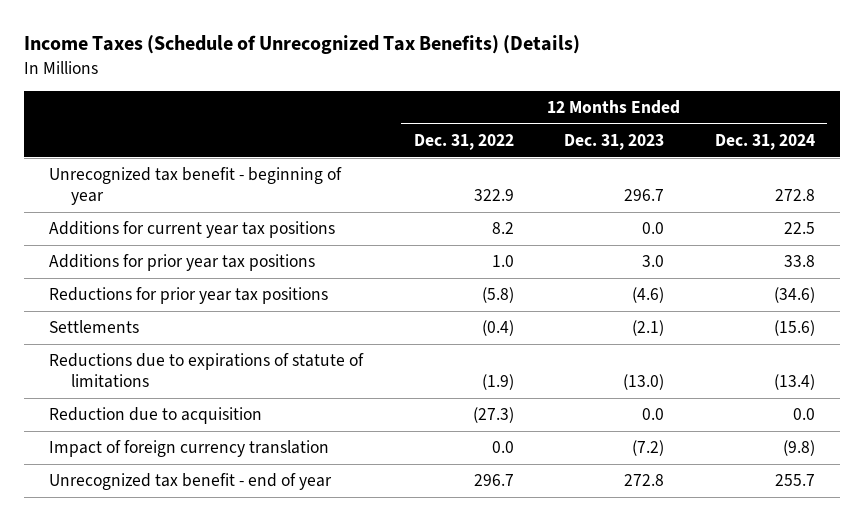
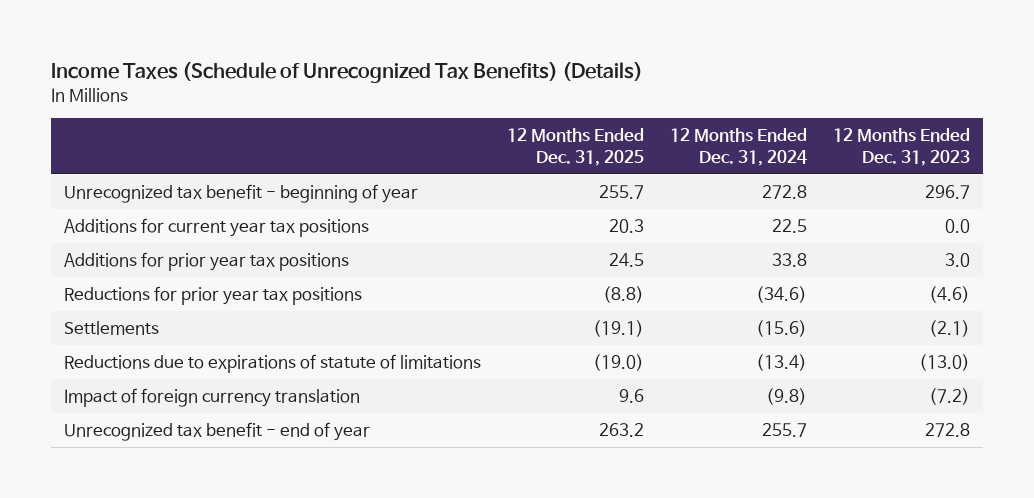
[413,134,514,151] Dec. 31, 2022 -> none
none -> [507,127,645,166] 12 Months Ended Dec. 31, 2025
[48,407,262,425] Reduction due to acquisition -> none

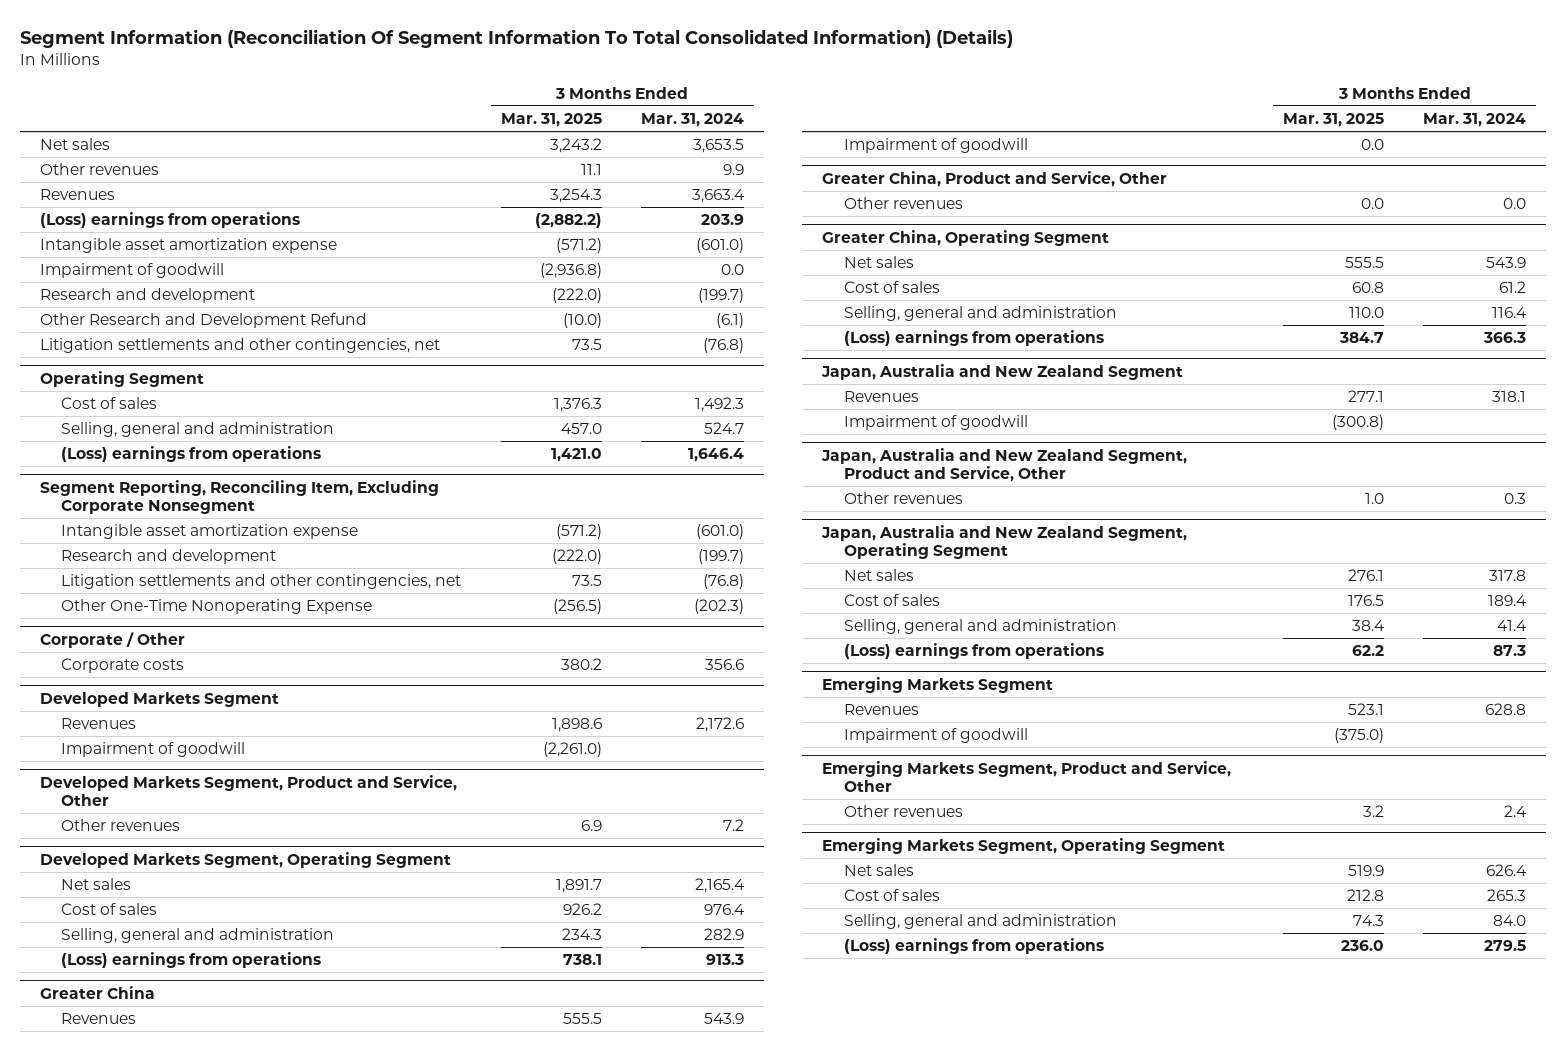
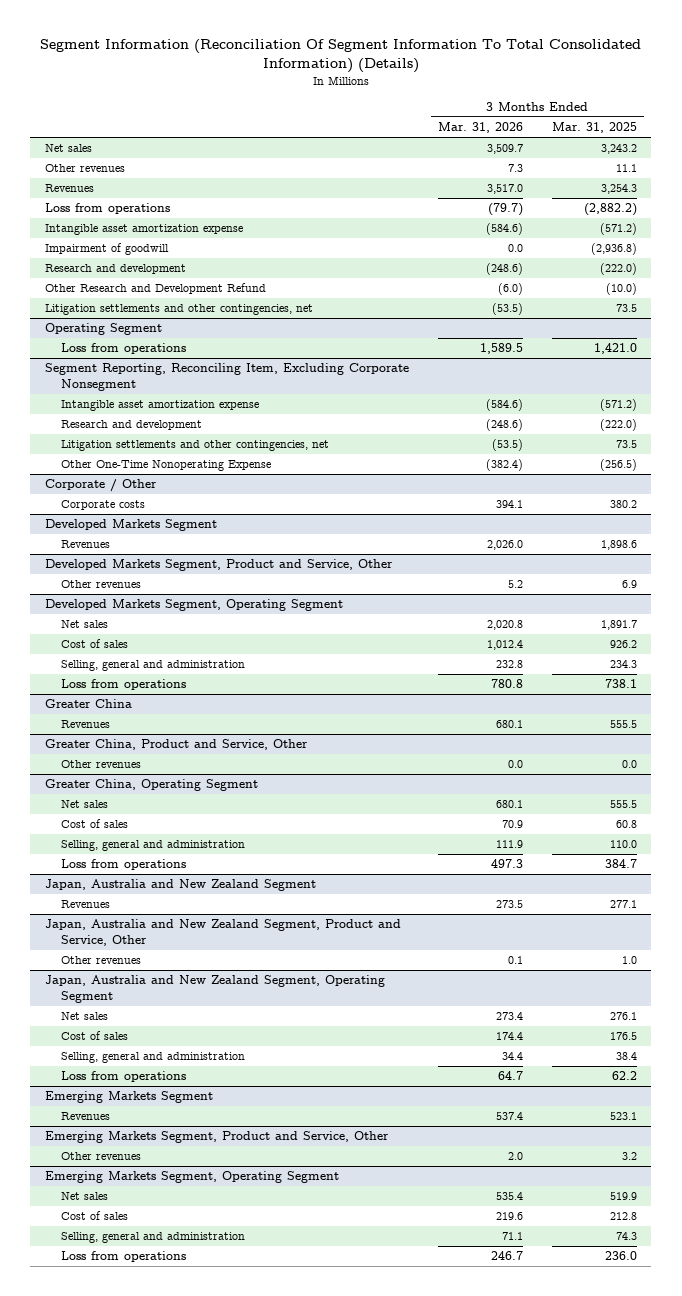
[641,113,745,128] Mar. 31, 2024 -> none
none -> [437,122,523,134] Mar. 31, 2026
[39,212,300,229] (Loss) earnings from operations -> [44,203,170,215] Loss from operations
[61,397,158,410] Cost of sales -> none
[61,422,335,438] Selling, general and administration -> none
[61,446,322,463] (Loss) earnings from operations -> [61,343,187,355] Loss from operations
[61,742,246,758] Impairment of goodwill -> none
[61,952,322,969] (Loss) earnings from operations -> [61,679,187,691] Loss from operations
[843,138,1028,154] Impairment of goodwill -> none
[843,330,1104,347] (Loss) earnings from operations -> [61,859,187,871] Loss from operations
[843,415,1028,431] Impairment of goodwill -> none
[843,643,1104,660] (Loss) earnings from operations -> [61,1071,187,1083] Loss from operations
[843,728,1028,744] Impairment of goodwill -> none
[843,938,1104,955] (Loss) earnings from operations -> [61,1251,187,1263] Loss from operations

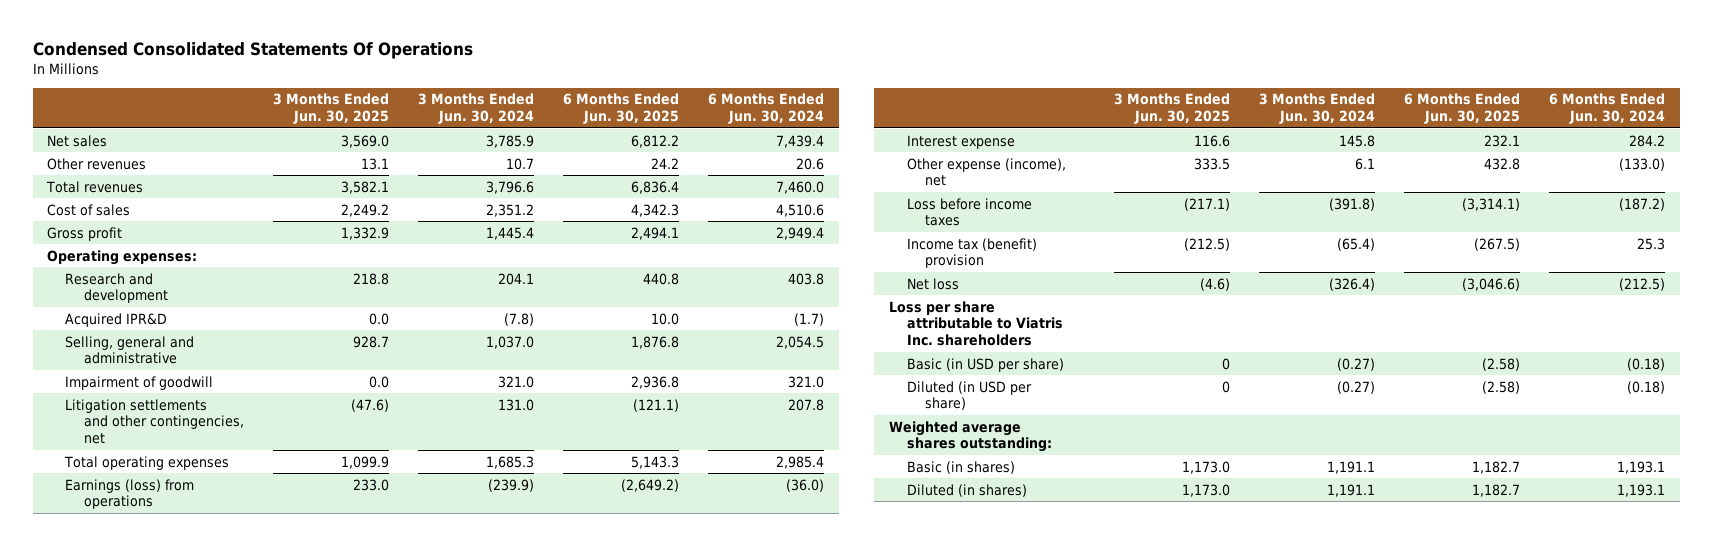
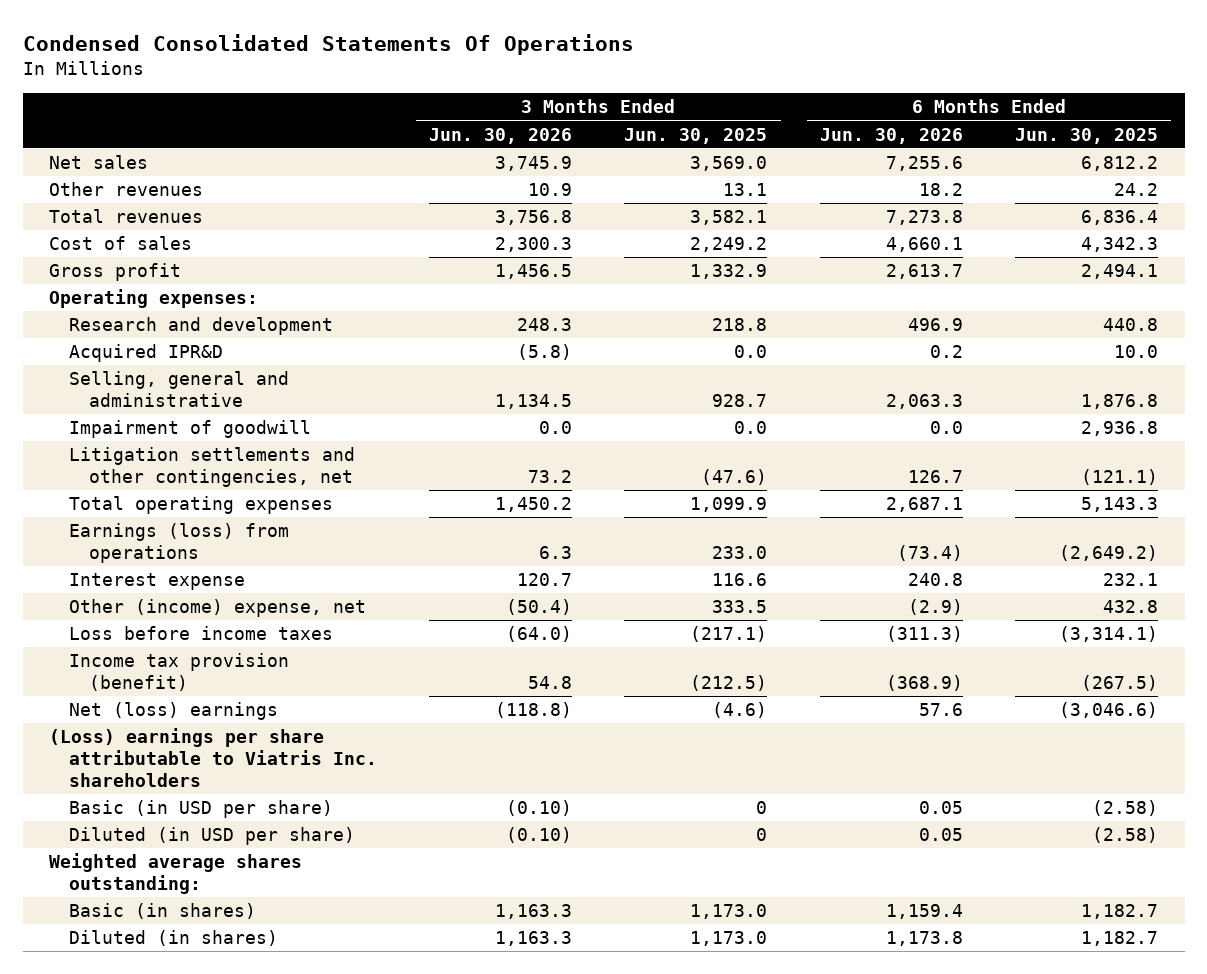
[417,93,534,125] 3 Months Ended Jun. 30, 2024 -> none
[708,93,825,125] 6 Months Ended Jun. 30, 2024 -> none
none -> [429,127,573,144] Jun. 30, 2026
none -> [819,127,963,144] Jun. 30, 2026
[906,157,1066,187] Other expense (income), net -> [68,599,366,618] Other (income) expense, net
[906,237,1037,269] Income tax (benefit) provision -> [68,653,289,692] Income tax provision (benefit)
[906,277,959,290] Net loss -> [68,702,278,721] Net (loss) earnings
[888,300,1063,347] Loss per share attributable to Viatris Inc. shareholders -> [48,728,377,787] (Loss) earnings per share attributable to Viatris Inc. shareholders

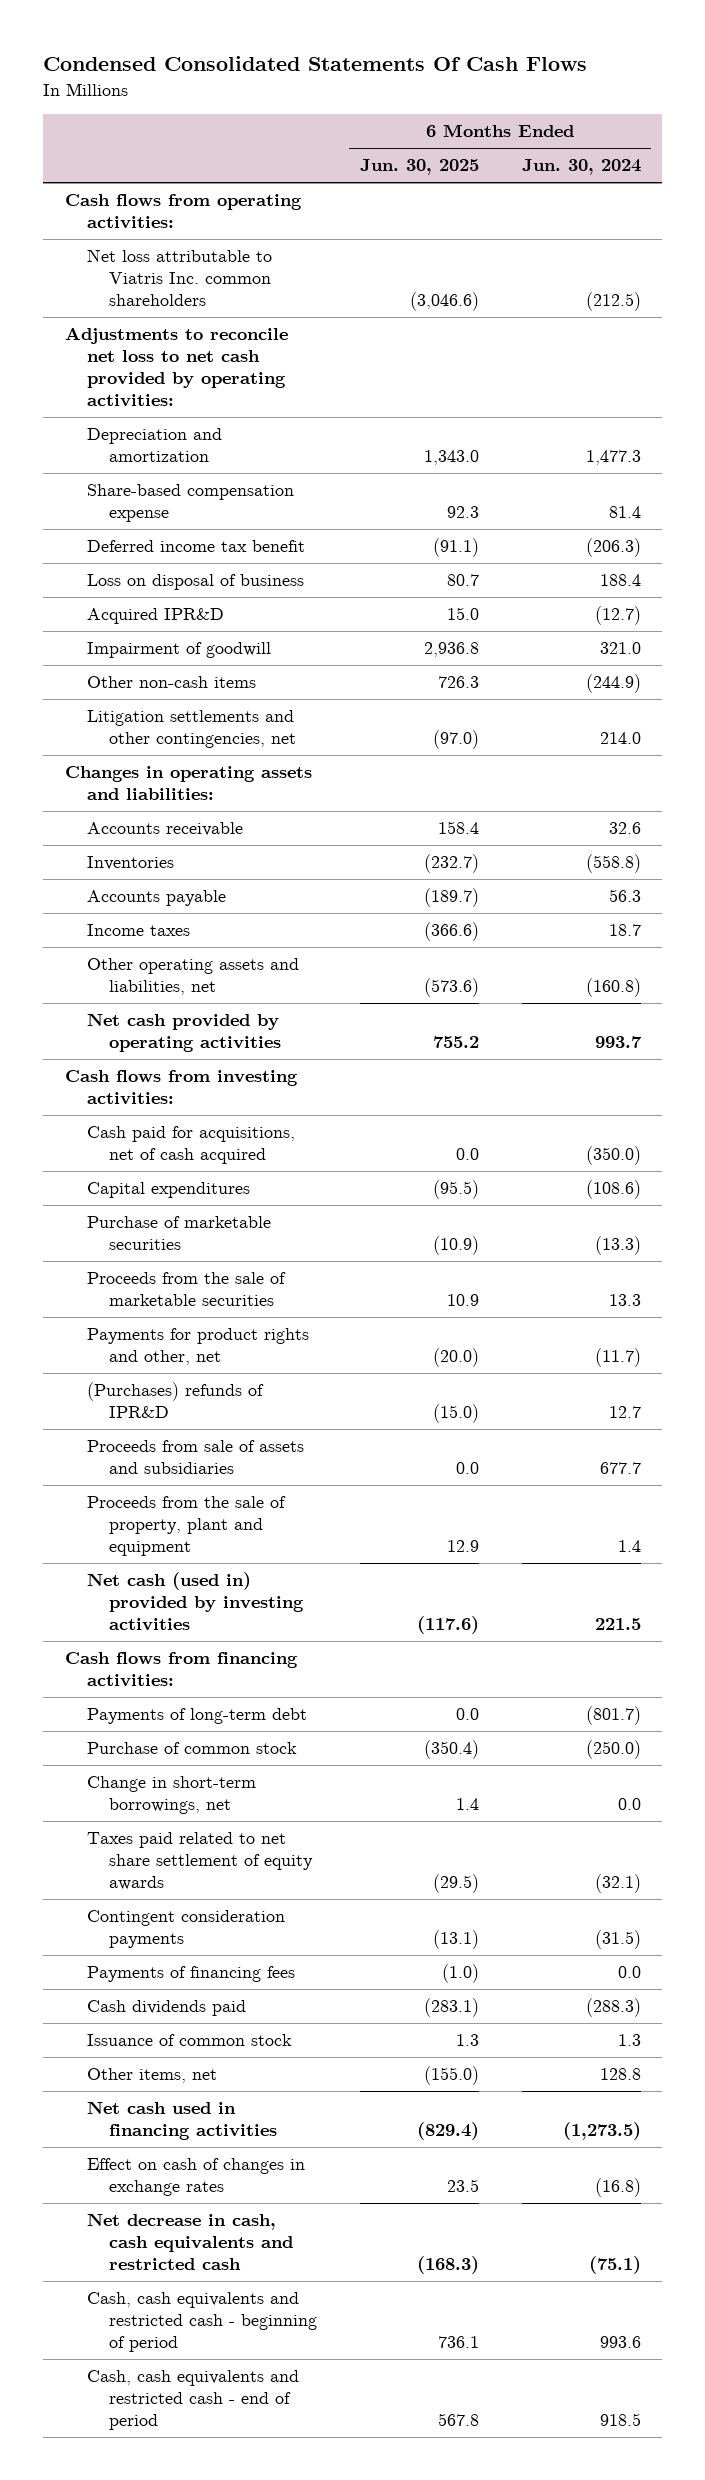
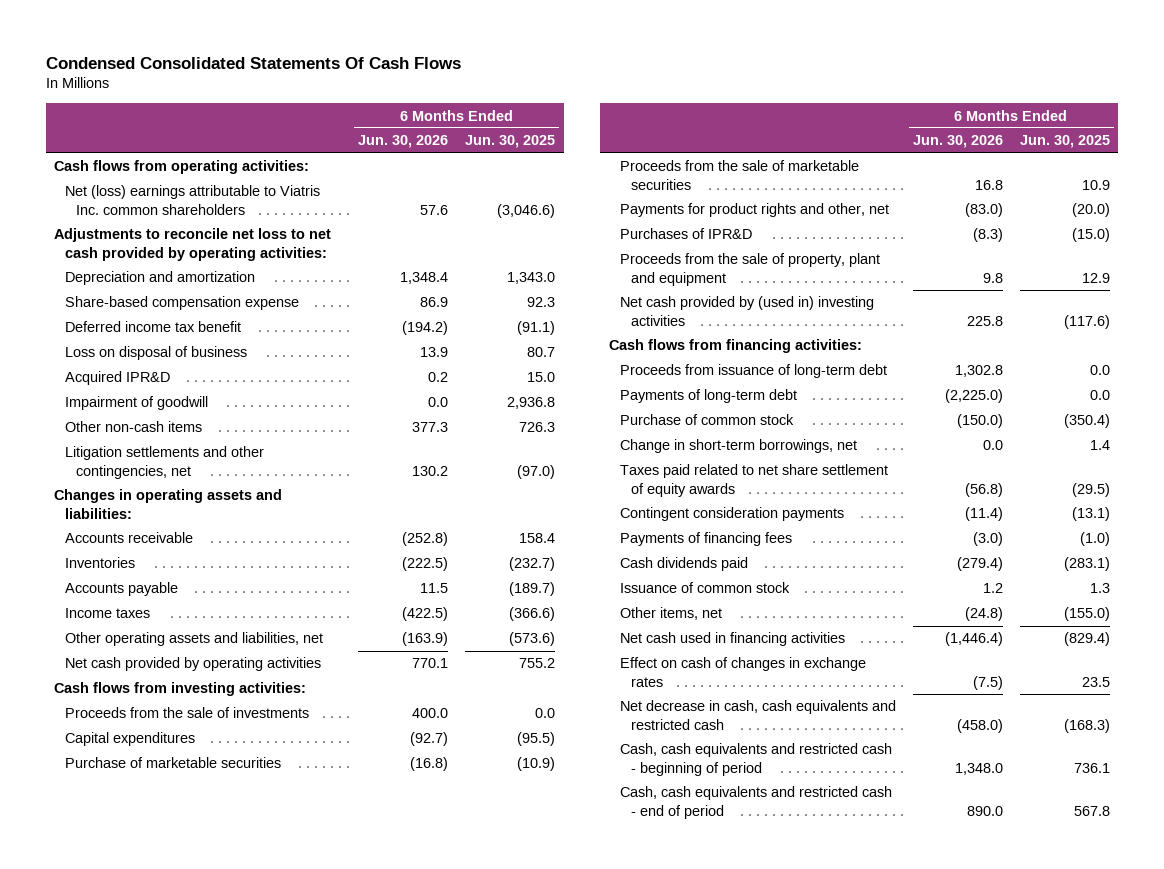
[521,159,641,176] Jun. 30, 2024 -> none
none -> [358,135,449,149] Jun. 30, 2026
[86,249,272,307] Net loss attributable to Viatris Inc. common shareholders -> [65,185,321,215] Net (loss) earnings attributable to Viatris Inc. common shareholders
[86,1126,295,1165] Cash paid for acquisitions, net of cash acquired -> none
none -> [65,707,310,719] Proceeds from the sale of investments
[86,1440,304,1475] Proceeds from sale of assets and subsidiaries -> none
[86,1382,264,1419] (Purchases) refunds of IPR&D -> [619,228,752,240] Purchases of IPR&D
[86,1572,304,1632] Net cash (used in) provided by investing activities -> [619,296,874,326] Net cash provided by (used in) investing activities
none -> [619,364,887,379] Proceeds from issuance of long-term debt

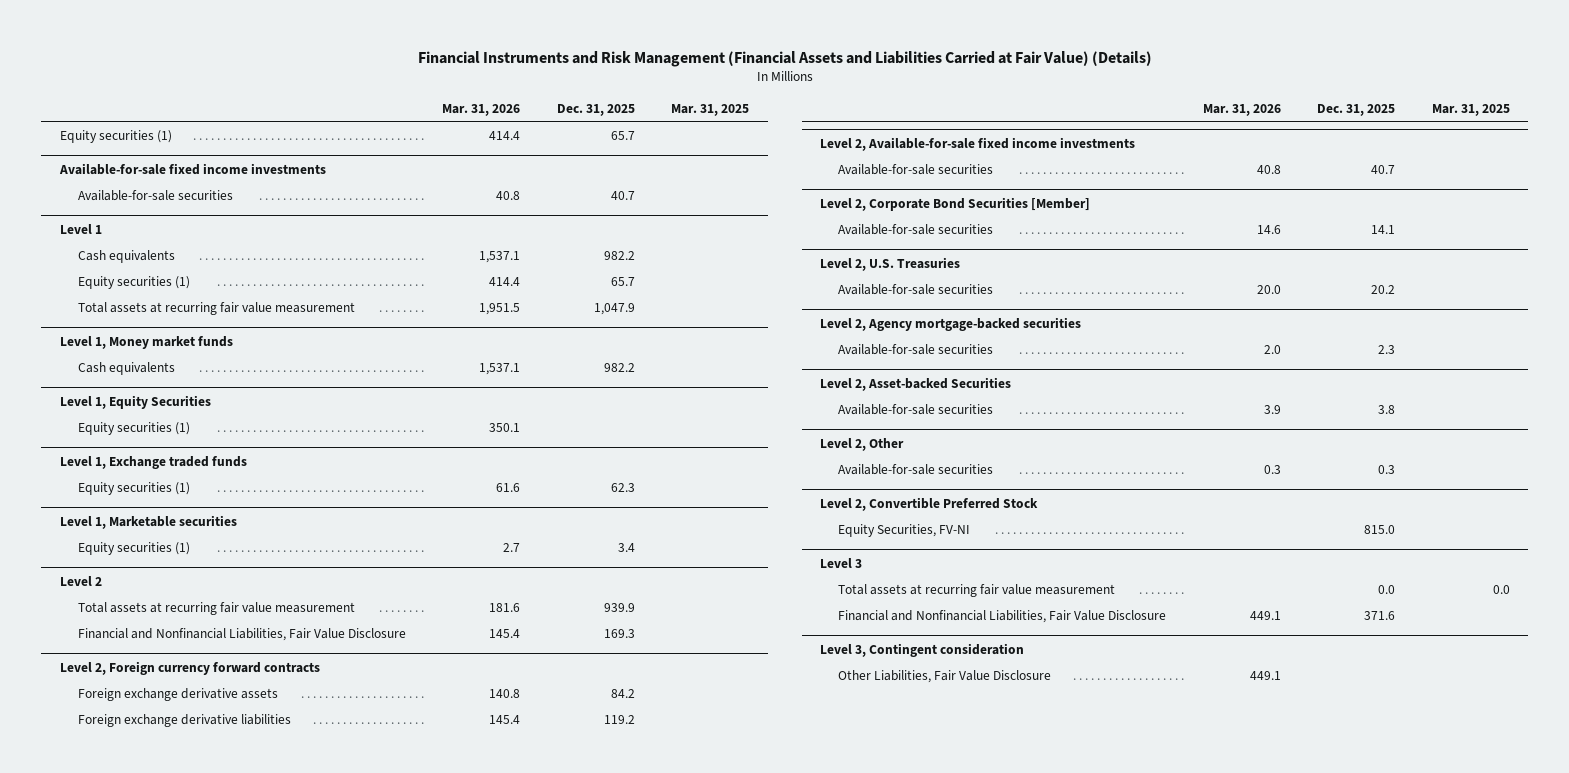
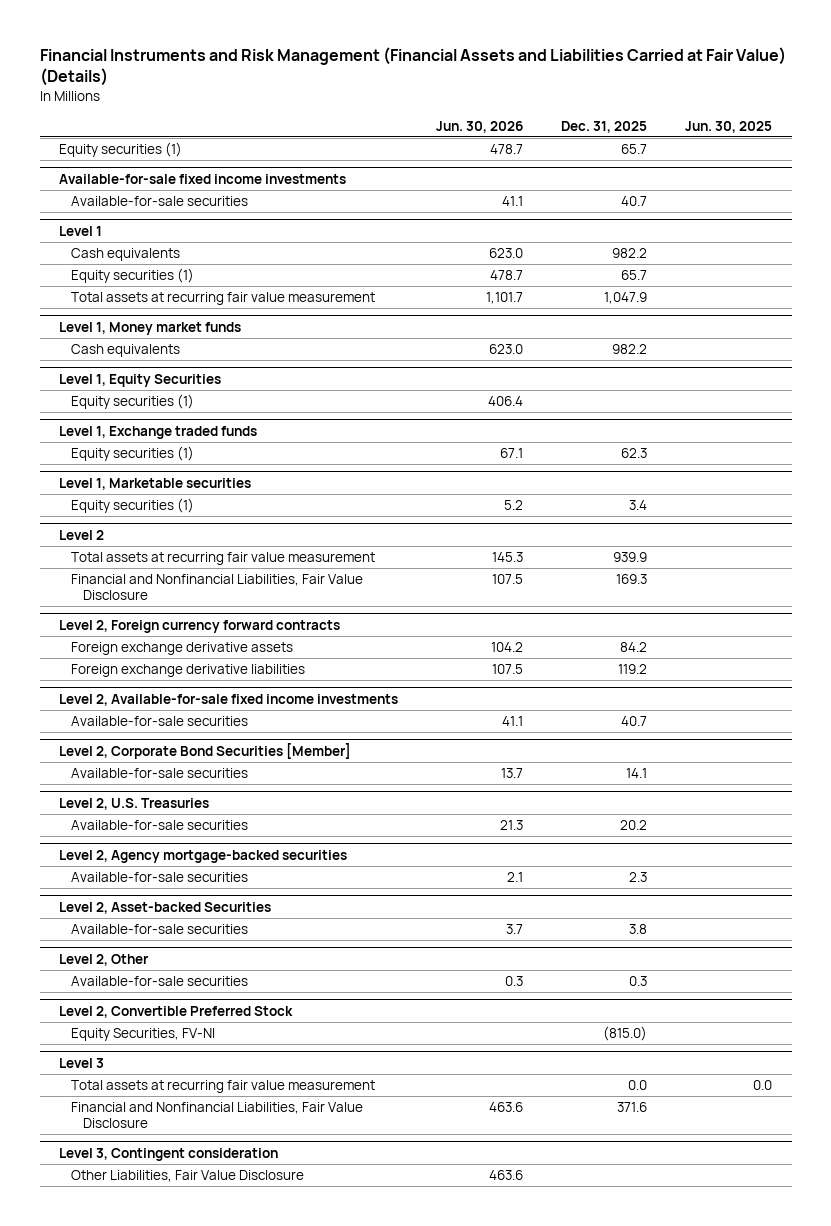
[442,103,521,116] Mar. 31, 2026 -> none
[671,103,750,116] Mar. 31, 2025 -> none
none -> [436,120,524,133] Jun. 30, 2026
none -> [685,120,773,133] Jun. 30, 2025
[1364,524,1396,534] 815.0 -> [603,1026,648,1042] (815.0)

